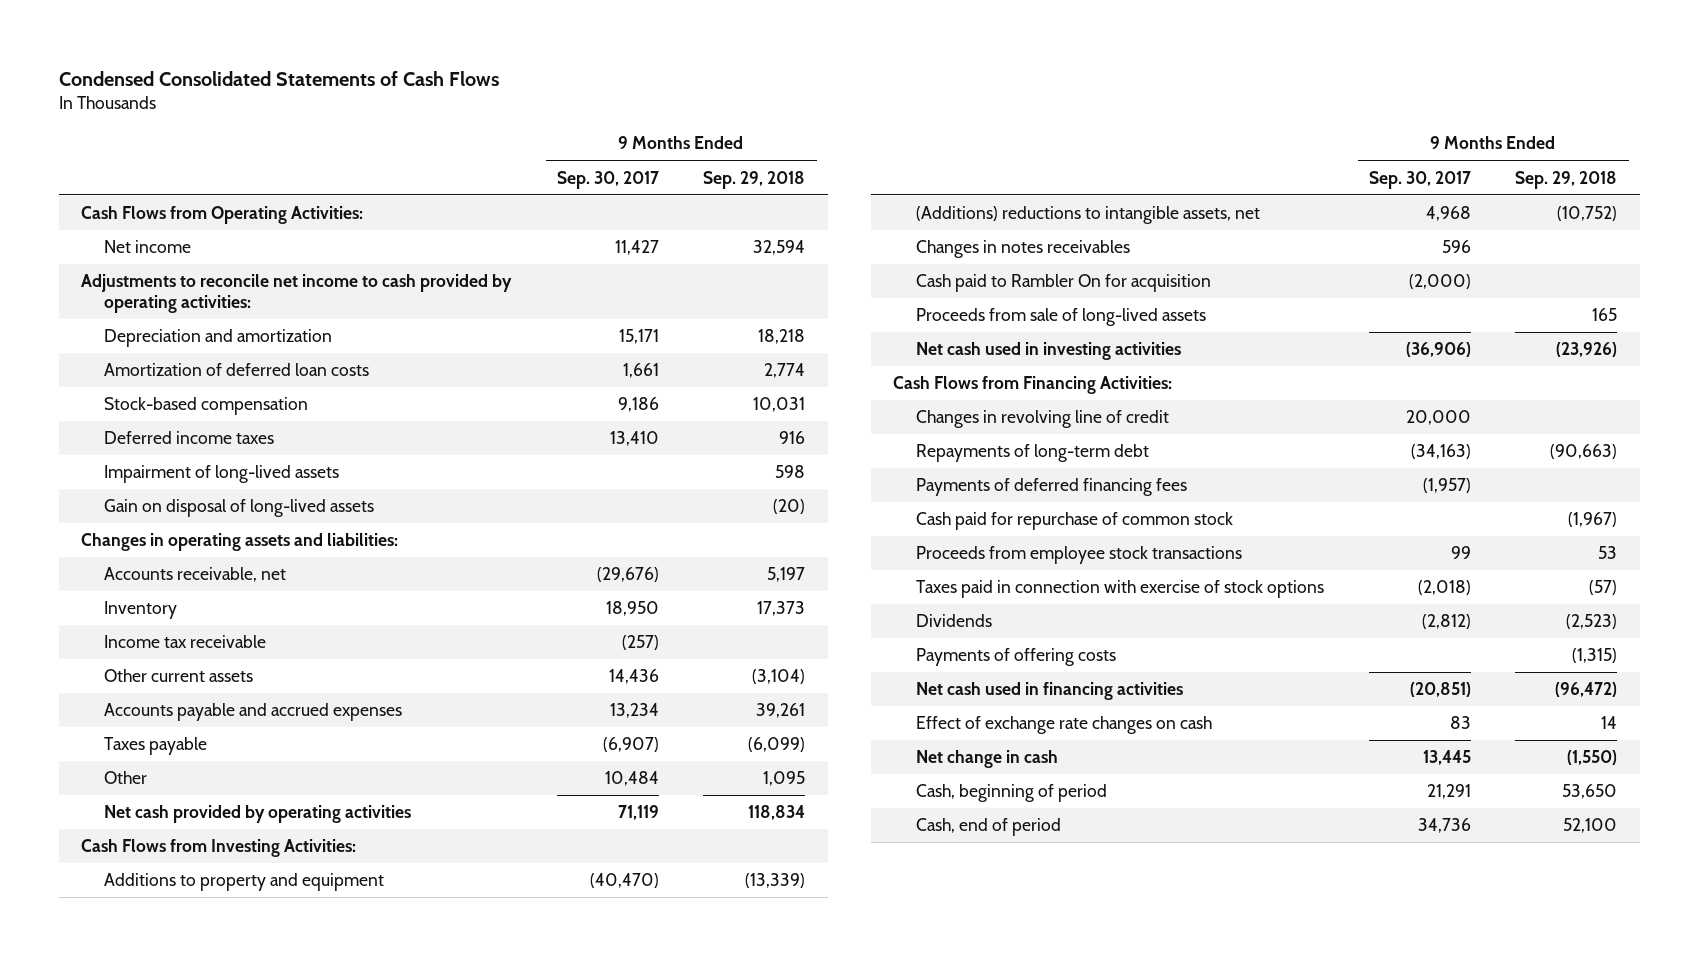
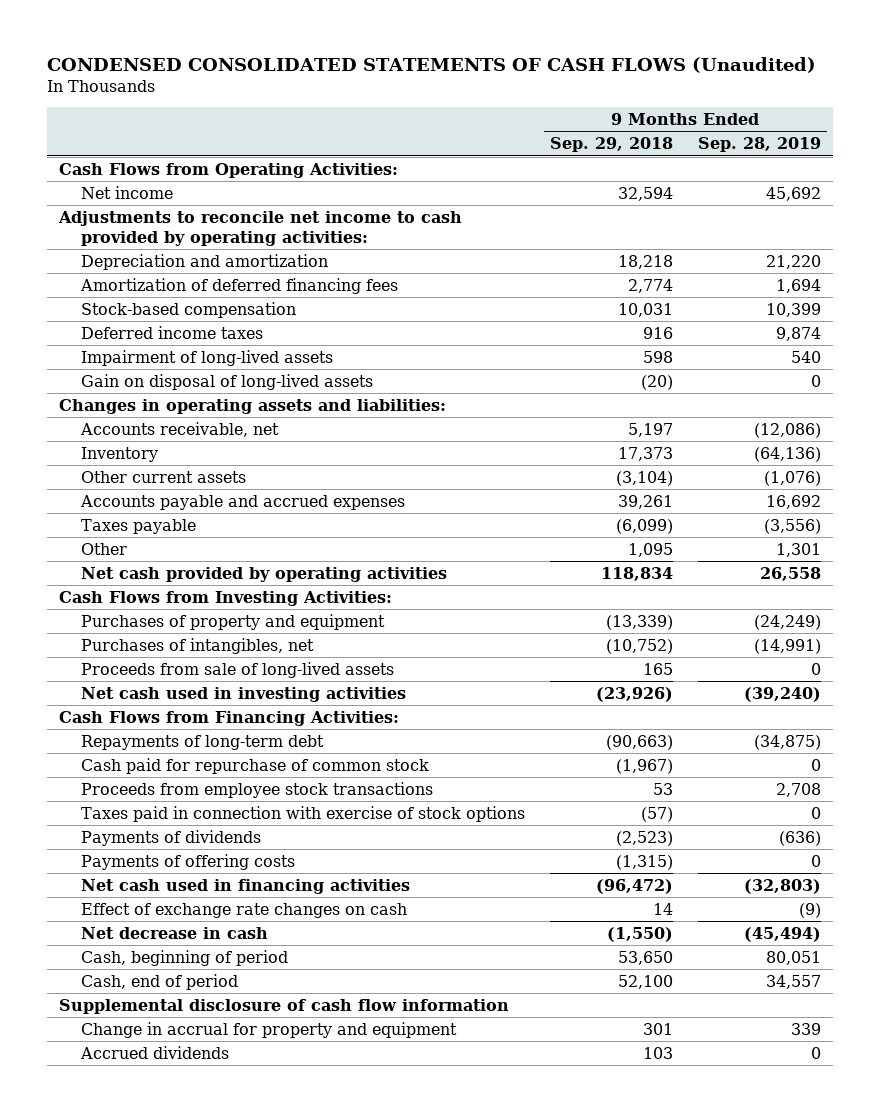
[58,70,499,86] Condensed Consolidated Statements of Cash Flows -> [46,56,816,73] CONDENSED CONSOLIDATED STATEMENTS OF CASH FLOWS (Unaudited)
[556,170,659,189] Sep. 30, 2017 -> none
none -> [697,137,821,153] Sep. 28, 2019
[104,363,370,377] Amortization of deferred loan costs -> [80,277,399,294] Amortization of deferred financing fees
[104,635,267,649] Income tax receivable -> none
[916,240,1131,259] Changes in notes receivables -> none
[916,274,1212,293] Cash paid to Rambler On for acquisition -> none
[104,873,385,892] Additions to property and equipment -> [81,613,386,630] Purchases of property and equipment
[916,206,1261,225] (Additions) reductions to intangible assets, net -> [81,637,315,654] Purchases of intangibles, net
[916,410,1170,429] Changes in revolving line of credit -> none
[916,478,1188,497] Payments of deferred financing fees -> none
[916,614,993,628] Dividends -> [81,829,262,846] Payments of dividends
[916,750,1059,769] Net change in cash -> [81,926,269,939] Net decrease in cash
none -> [59,998,510,1014] Supplemental disclosure of cash flow information
none -> [81,1021,458,1038] Change in accrual for property and equipment
none -> [80,1045,230,1059] Accrued dividends

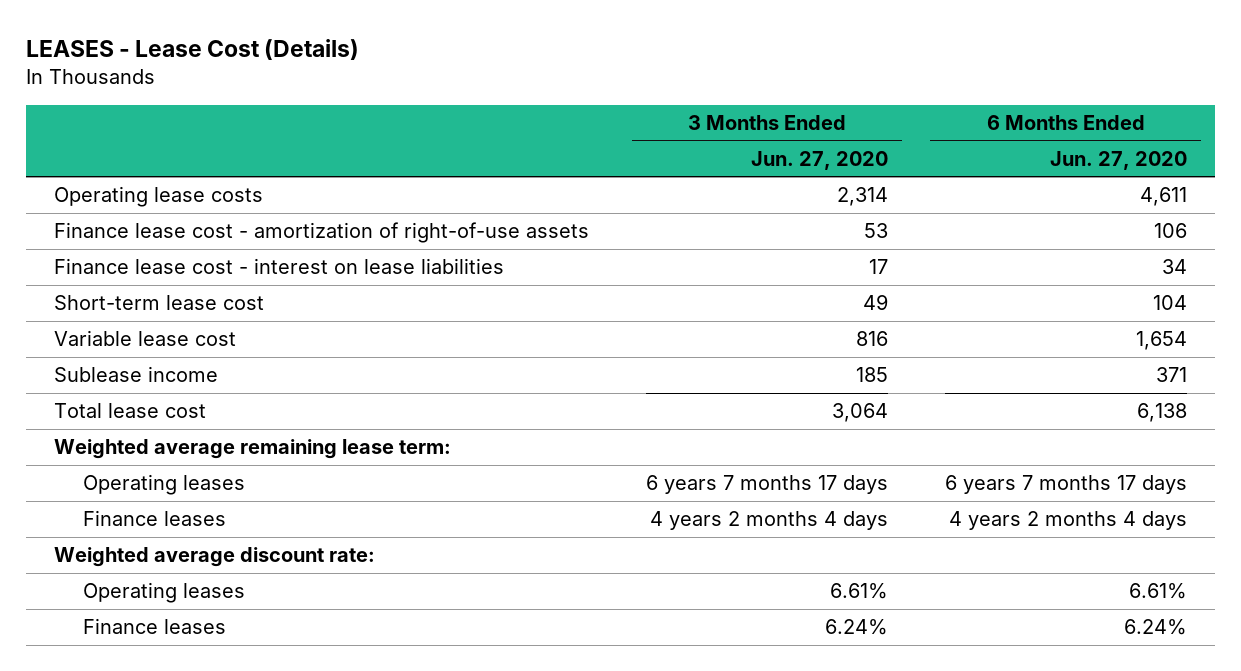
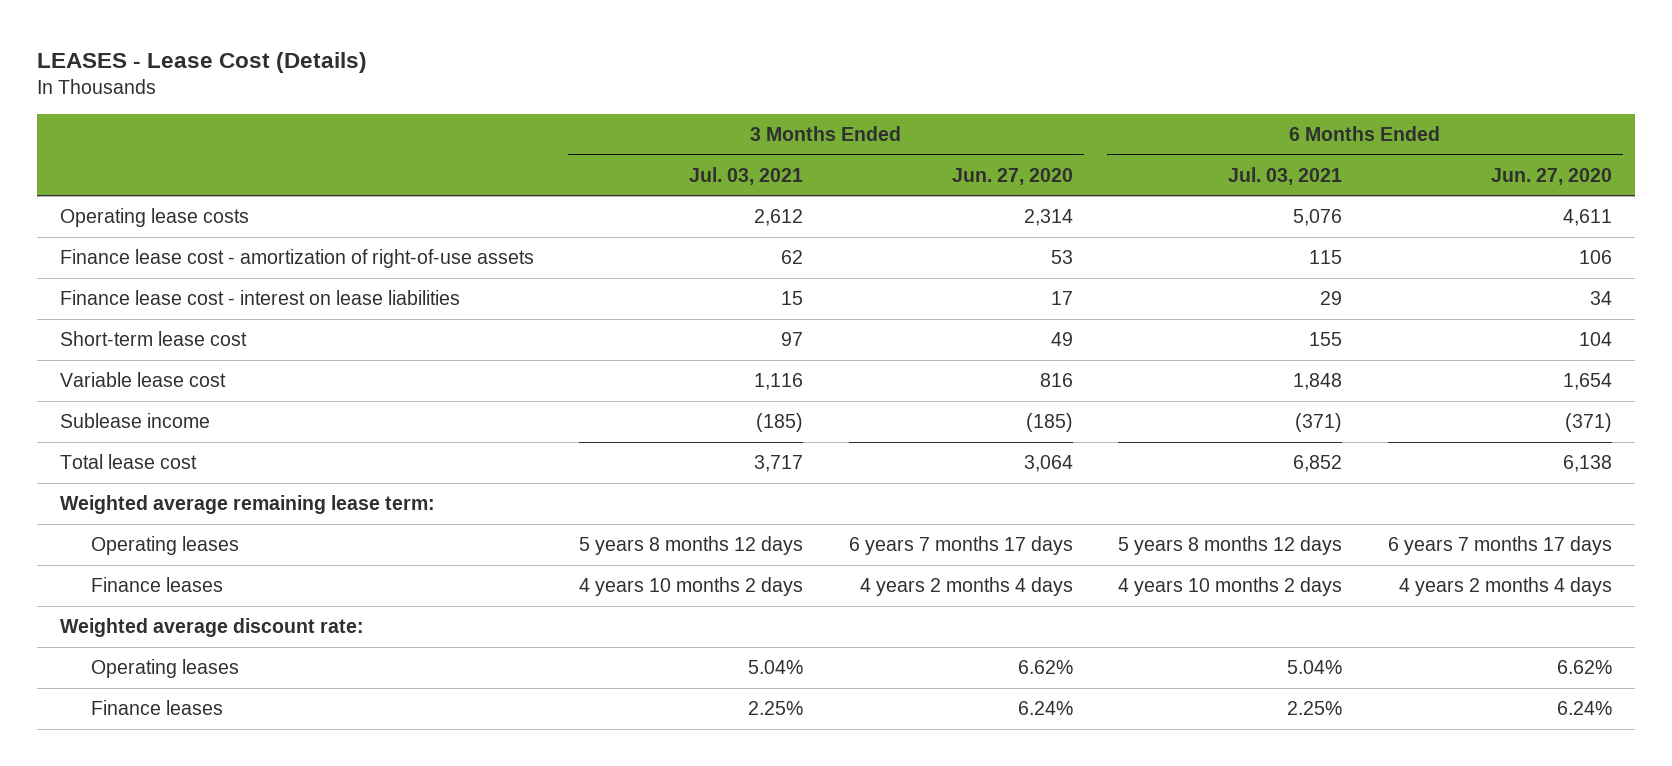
none -> [689,166,804,185] Jul. 03, 2021
none -> [1228,166,1343,185] Jul. 03, 2021
[855,367,888,383] 185 -> [1025,413,1073,433] (185)
[1155,367,1187,383] 371 -> [1564,413,1612,433] (371)
[829,583,888,600] 6.61% -> [1017,660,1073,675] 6.62%
[1128,583,1187,600] 6.61% -> [1556,660,1612,675] 6.62%

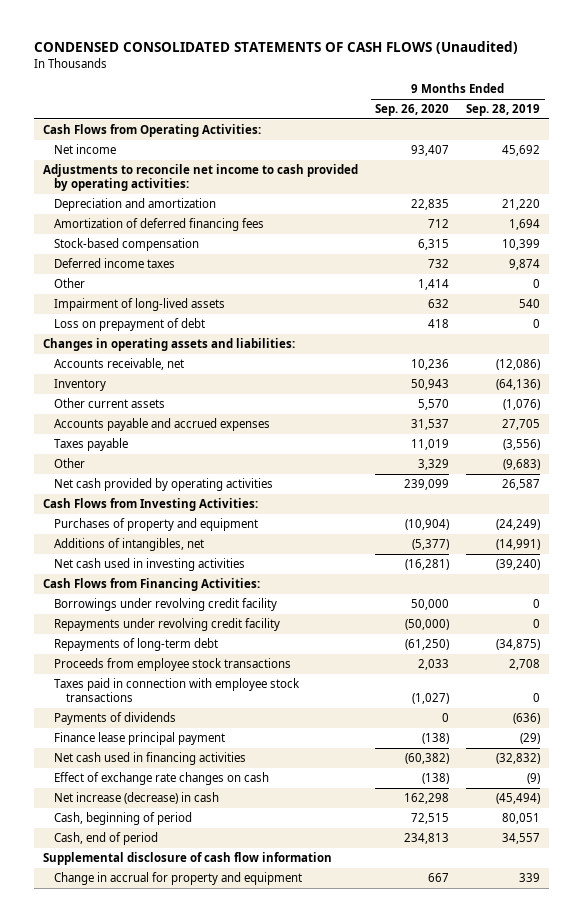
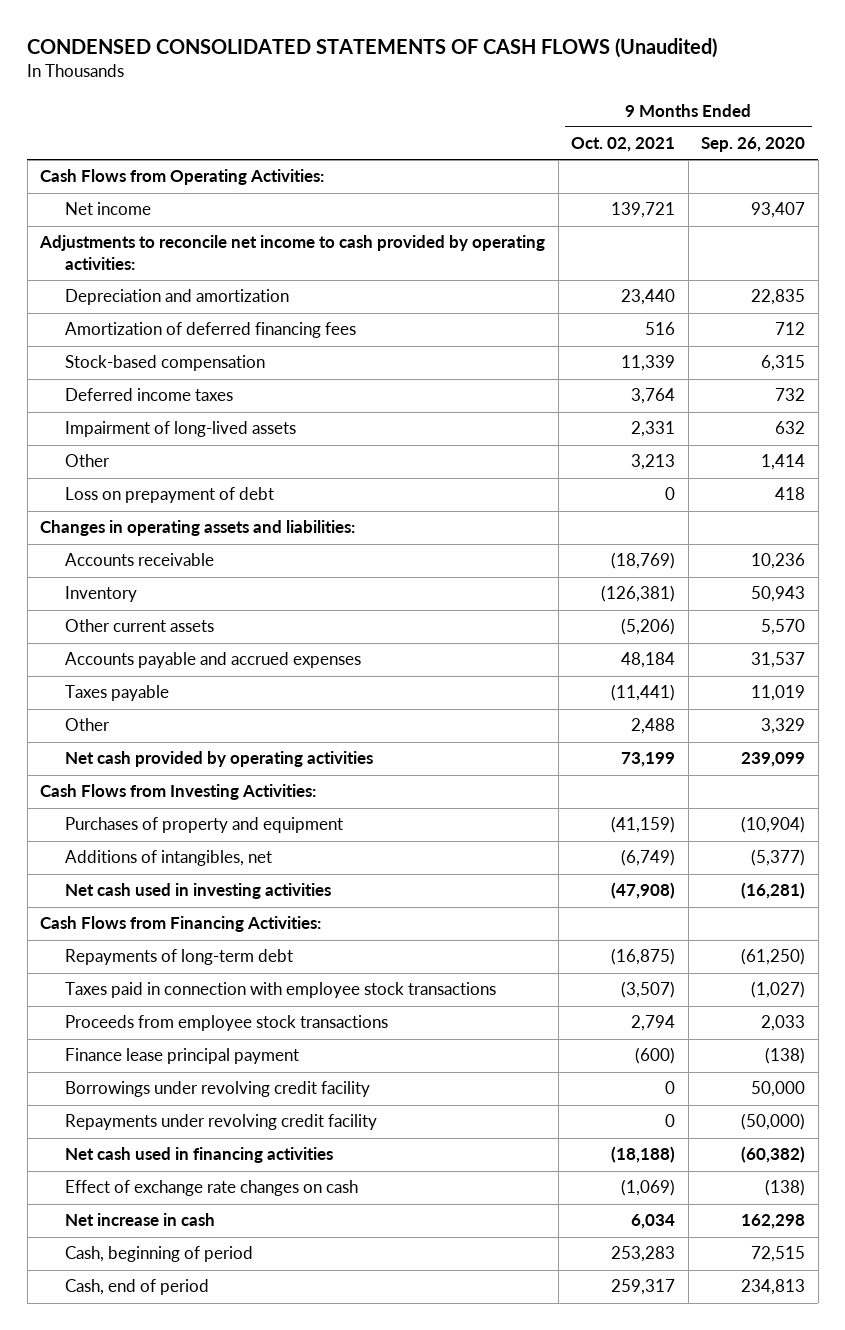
[466,104,541,117] Sep. 28, 2019 -> none
none -> [571,137,676,153] Oct. 02, 2021
[54,278,86,289] Other -> [65,454,111,468] Other
[54,358,185,371] Accounts receivable, net -> [65,553,215,567] Accounts receivable
[54,712,177,726] Payments of dividends -> none
[54,658,292,672] Proceeds from employee stock transactions -> [65,1015,389,1032] Proceeds from employee stock transactions
[54,598,278,612] Borrowings under revolving credit facility -> [65,1081,371,1098] Borrowings under revolving credit facility
[54,618,281,632] Repayments under revolving credit facility -> [65,1114,378,1131] Repayments under revolving credit facility
[54,792,220,805] Net increase (decrease) in cash -> [65,1213,216,1227] Net increase in cash
[42,852,332,866] Supplemental disclosure of cash flow information -> none
[54,872,303,886] Change in accrual for property and equipment -> none

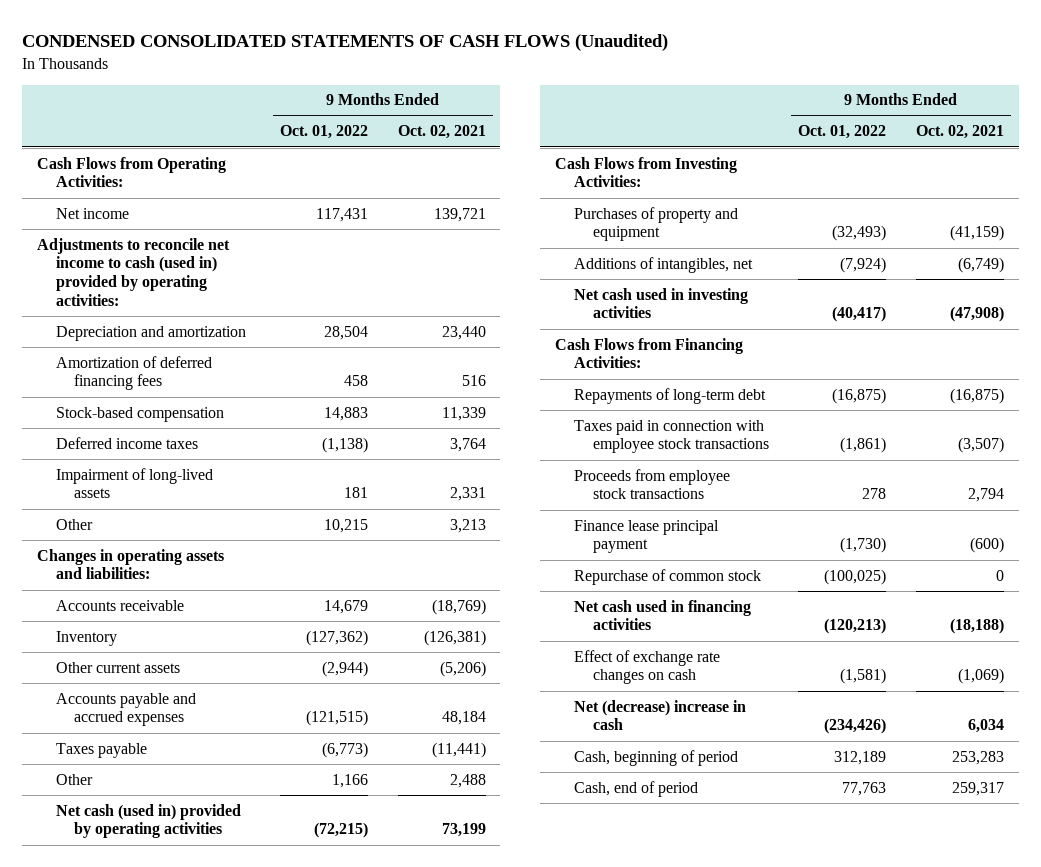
[701,137,806,153] Sep. 26, 2020 -> none
none -> [280,125,369,140] Oct. 01, 2022
[39,235,546,271] Adjustments to reconcile net income to cash provided by operating activities: -> [37,237,231,306] Adjustments to reconcile net income to cash (used in) provided by operating activities:
[65,487,275,504] Loss on prepayment of debt -> none
[65,751,374,768] Net cash provided by operating activities -> [55,803,241,839] Net cash (used in) provided by operating activities
[65,1081,371,1098] Borrowings under revolving credit facility -> none
[65,1114,378,1131] Repayments under revolving credit facility -> none
none -> [573,568,761,585] Repurchase of common stock
[65,1213,216,1227] Net increase in cash -> [573,699,746,731] Net (decrease) increase in cash

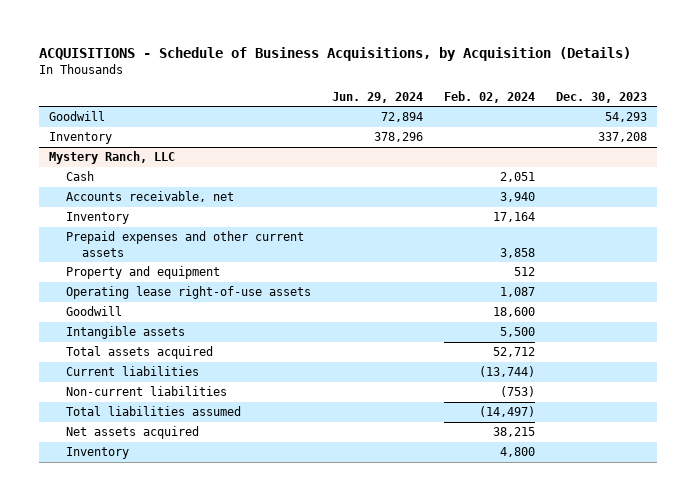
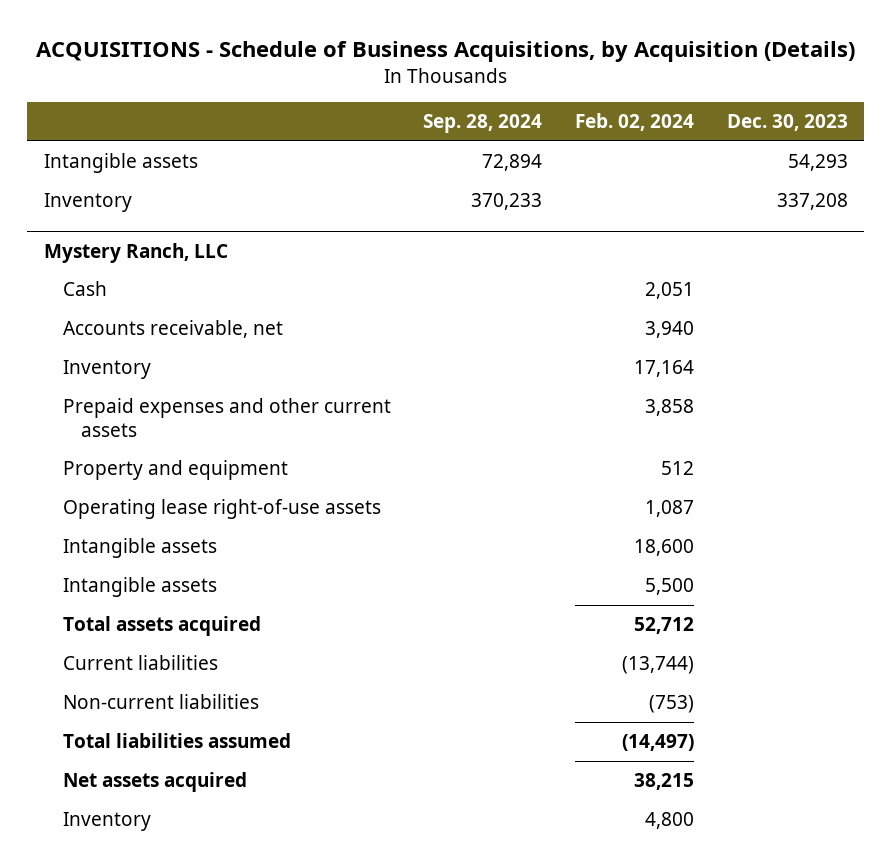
[331,91,423,103] Jun. 29, 2024 -> none
none -> [423,114,543,134] Sep. 28, 2024
[49,111,106,122] Goodwill -> [43,153,198,174] Intangible assets
[65,306,122,317] Goodwill -> [62,538,217,559] Intangible assets

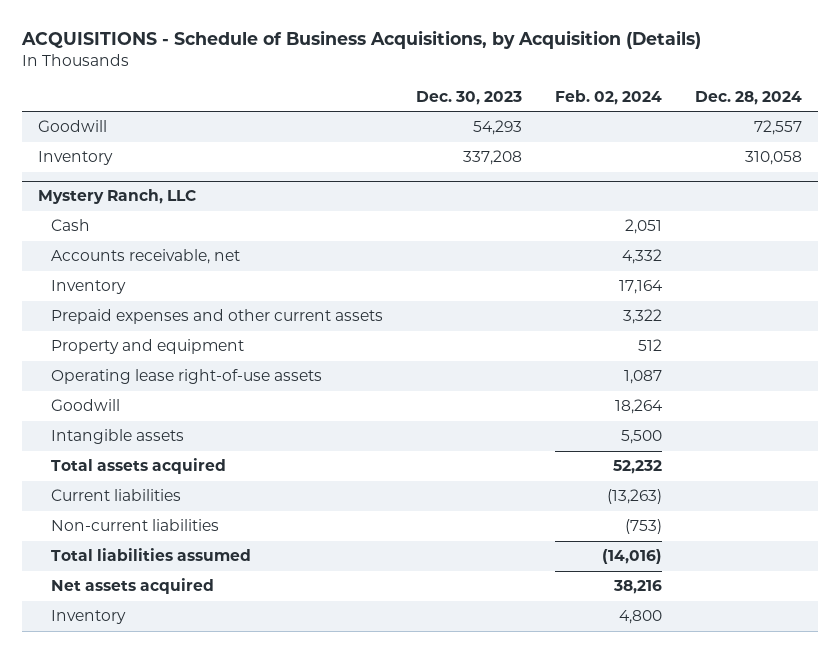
[423,114,543,134] Sep. 28, 2024 -> none
none -> [694,90,802,105] Dec. 28, 2024
[43,153,198,174] Intangible assets -> [37,120,107,133] Goodwill
[644,321,694,339] 3,940 -> [621,249,662,265] 4,332
[644,399,694,417] 3,858 -> [622,309,662,325] 3,322
[62,538,217,559] Intangible assets -> none
none -> [51,399,121,412] Goodwill
[633,617,694,635] 52,712 -> [612,460,662,475] 52,232
[621,656,694,675] (13,744) -> [606,489,662,505] (13,263)
[621,734,694,752] (14,497) -> [601,549,662,565] (14,016)
[633,773,694,791] 38,215 -> [612,580,662,595] 38,216

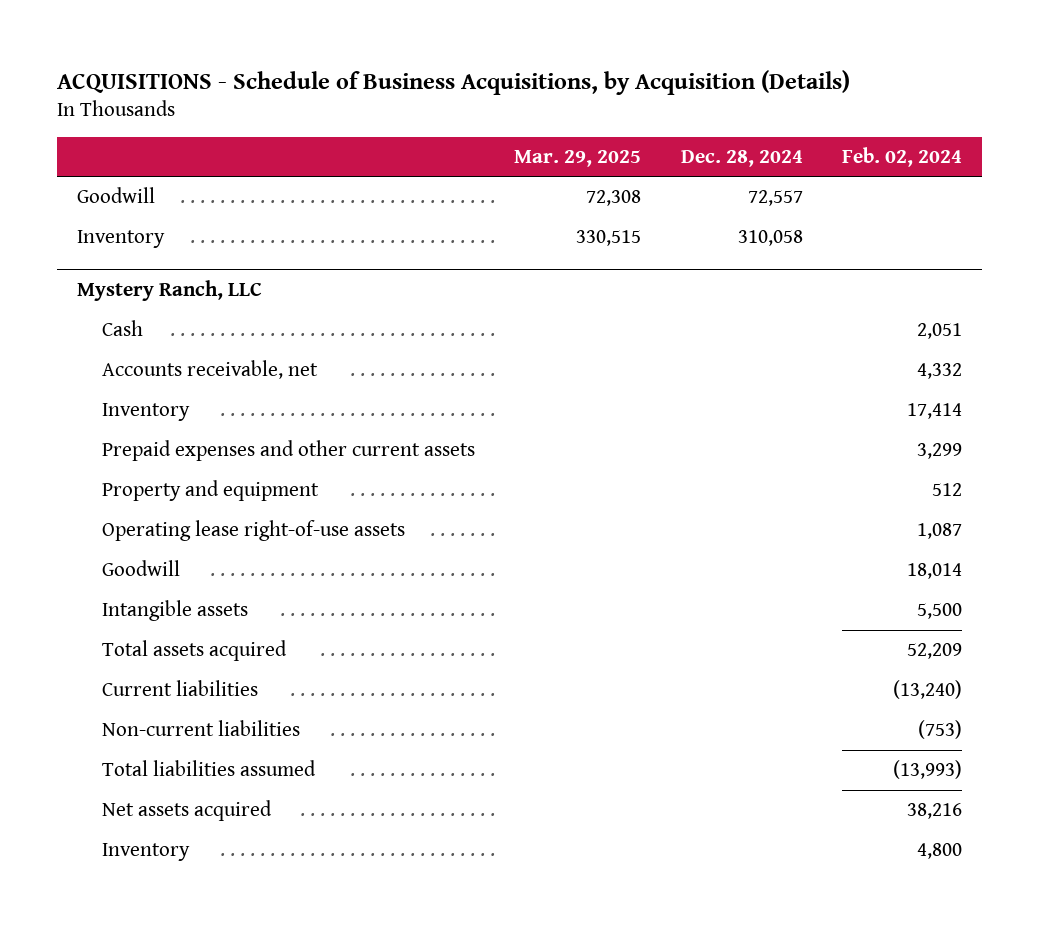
[416,90,523,105] Dec. 30, 2023 -> none
none -> [514,149,642,167] Mar. 29, 2025
[618,280,663,295] 17,164 -> [907,403,963,420] 17,414
[622,309,662,325] 3,322 -> [917,443,963,460] 3,299
[614,399,663,415] 18,264 -> [907,563,963,580] 18,014
[612,460,662,475] 52,232 -> [907,643,963,660] 52,209
[606,489,662,505] (13,263) -> [893,680,963,700] (13,240)
[601,549,662,565] (14,016) -> [893,760,963,780] (13,993)

